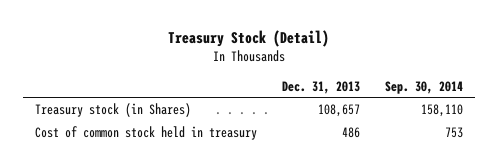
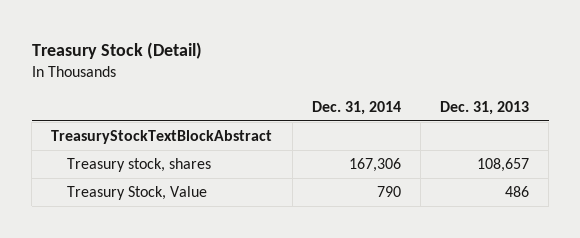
[384,80,463,94] Sep. 30, 2014 -> none
none -> [311,100,401,115] Dec. 31, 2014
none -> [51,130,273,145] TreasuryStockTextBlockAbstract
[35,102,192,117] Treasury stock (in Shares) -> [66,158,211,173] Treasury stock, shares
[35,125,258,140] Cost of common stock held in treasury -> [66,186,207,201] Treasury Stock, Value

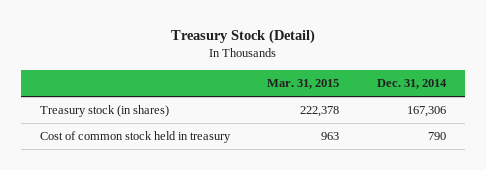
[439,100,529,115] Dec. 31, 2013 -> none
none -> [267,79,340,90] Mar. 31, 2015
[51,130,273,145] TreasuryStockTextBlockAbstract -> none
[66,158,211,173] Treasury stock, shares -> [39,105,169,118] Treasury stock (in shares)
[66,186,207,201] Treasury Stock, Value -> [39,131,231,144] Cost of common stock held in treasury

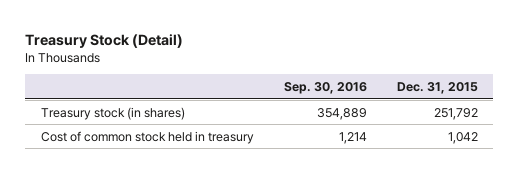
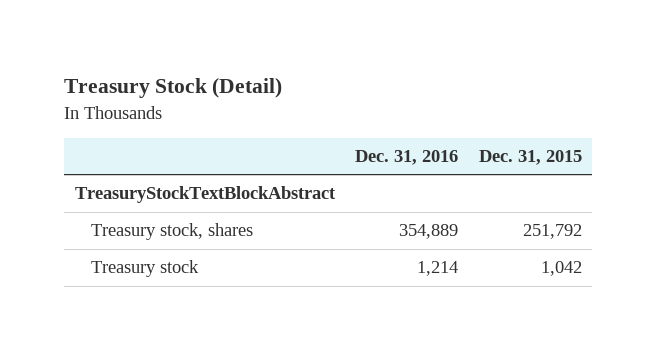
[283,81,367,94] Sep. 30, 2016 -> none
none -> [355,149,459,165] Dec. 31, 2016
none -> [74,186,336,204] TreasuryStockTextBlockAbstract
[40,106,185,120] Treasury stock (in shares) -> [91,223,254,241] Treasury stock, shares
[40,130,254,144] Cost of common stock held in treasury -> [91,260,200,278] Treasury stock

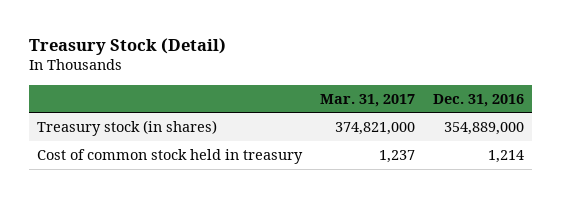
[479,149,583,165] Dec. 31, 2015 -> none
none -> [320,93,416,107] Mar. 31, 2017
[74,186,336,204] TreasuryStockTextBlockAbstract -> none
[91,223,254,241] Treasury stock, shares -> [37,120,218,137] Treasury stock (in shares)
[399,224,459,240] 354,889 -> [443,122,524,136] 354,889,000
[91,260,200,278] Treasury stock -> [37,149,304,165] Cost of common stock held in treasury

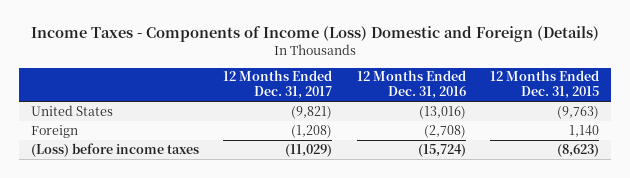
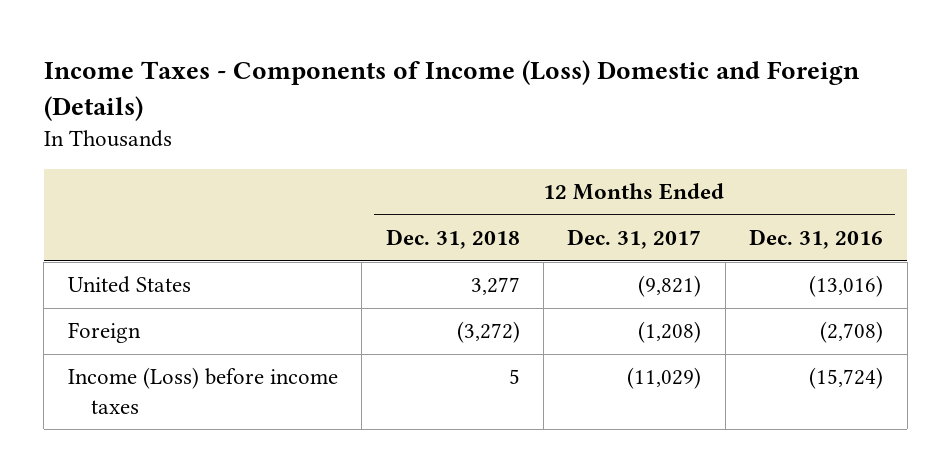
[490,70,600,100] 12 Months Ended Dec. 31, 2015 -> none
none -> [385,229,520,250] Dec. 31, 2018
[30,142,199,157] (Loss) before income taxes -> [67,367,338,414] Income (Loss) before income taxes

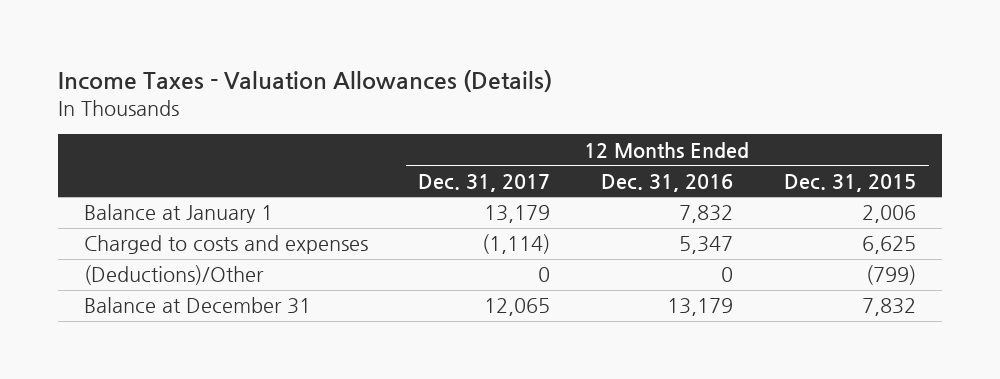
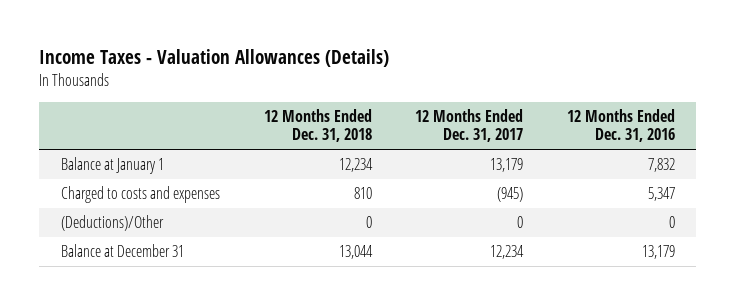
[784,173,917,192] Dec. 31, 2015 -> none
none -> [263,108,372,143] 12 Months Ended Dec. 31, 2018
[482,234,551,255] (1,114) -> [497,187,524,203] (945)
[484,298,551,317] 12,065 -> [490,245,525,260] 12,234

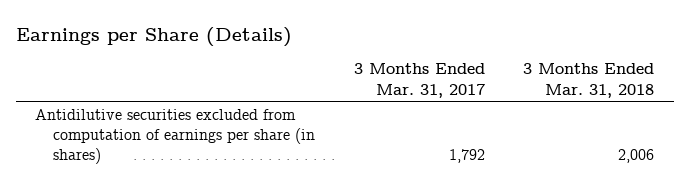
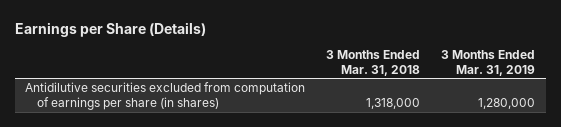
[353,63,485,98] 3 Months Ended Mar. 31, 2017 -> none
none -> [441,50,536,76] 3 Months Ended Mar. 31, 2019
[618,149,655,164] 2,006 -> [366,98,421,110] 1,318,000

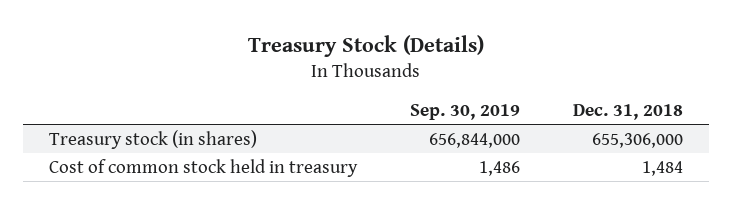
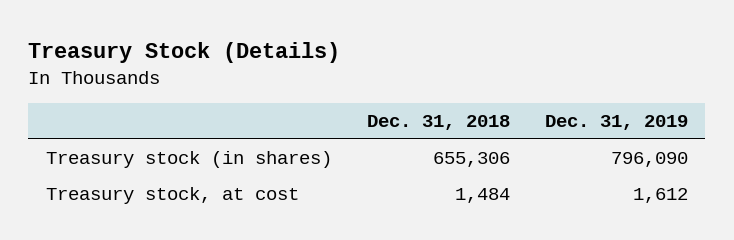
[410,104,521,121] Sep. 30, 2019 -> none
none -> [544,115,688,131] Dec. 31, 2019
[591,132,683,148] 655,306,000 -> [432,152,510,168] 655,306
[49,158,359,177] Cost of common stock held in treasury -> [45,187,299,205] Treasury stock, at cost

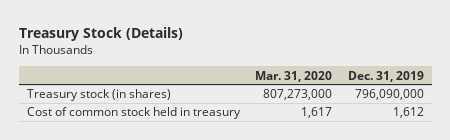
[366,115,510,131] Dec. 31, 2018 -> none
none -> [255,70,333,82] Mar. 31, 2020
[610,152,688,168] 796,090 -> [354,89,424,101] 796,090,000
[45,187,299,205] Treasury stock, at cost -> [26,107,241,120] Cost of common stock held in treasury

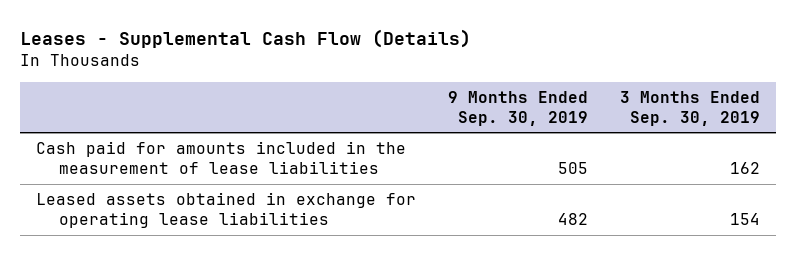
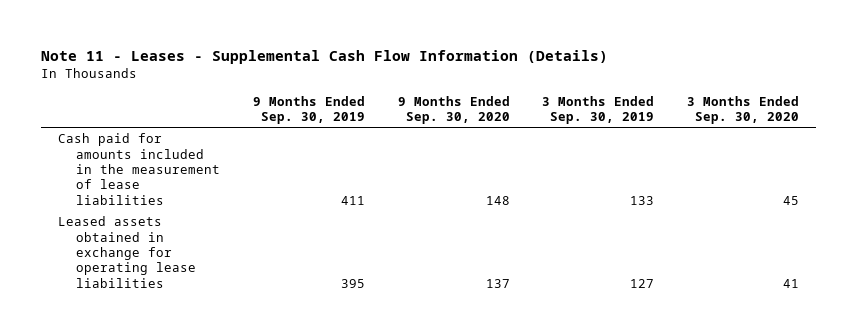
[19,28,471,48] Leases - Supplemental Cash Flow (Details) -> [41,49,609,64] Note 11 - Leases - Supplemental Cash Flow Information (Details)
none -> [397,95,510,124] 9 Months Ended Sep. 30, 2020
none -> [687,95,800,124] 3 Months Ended Sep. 30, 2020
[557,161,588,174] 505 -> [340,195,365,205] 411
[729,161,760,174] 162 -> [630,195,655,205] 133
[557,212,588,225] 482 -> [340,278,365,288] 395
[729,212,760,225] 154 -> [630,278,655,288] 127

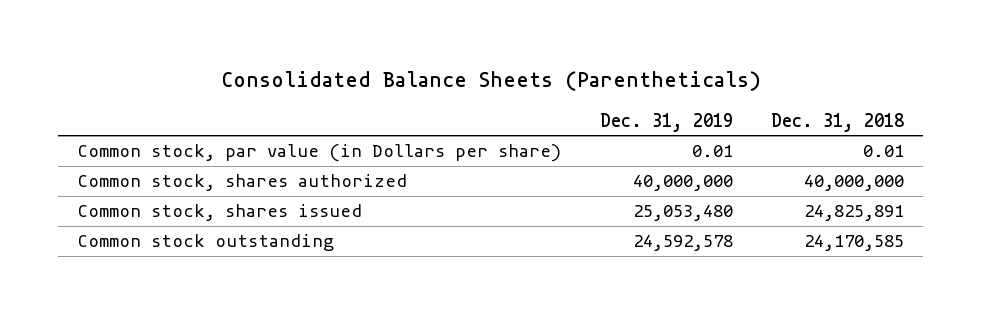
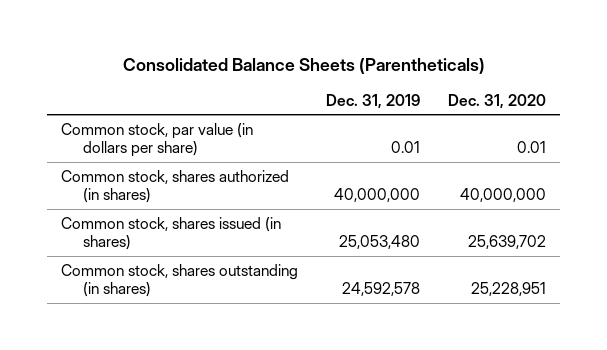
[770,112,904,132] Dec. 31, 2018 -> none
none -> [448,93,547,109] Dec. 31, 2020
[77,144,562,163] Common stock, par value (in Dollars per share) -> [61,122,254,158] Common stock, par value (in dollars per share)
[77,174,408,192] Common stock, shares authorized -> [61,169,290,204] Common stock, shares authorized (in shares)
[77,204,363,222] Common stock, shares issued -> [61,216,282,251] Common stock, shares issued (in shares)
[77,234,335,252] Common stock outstanding -> [61,263,299,298] Common stock, shares outstanding (in shares)

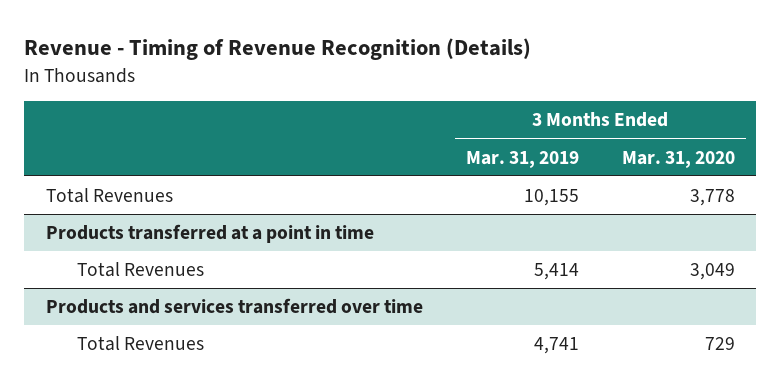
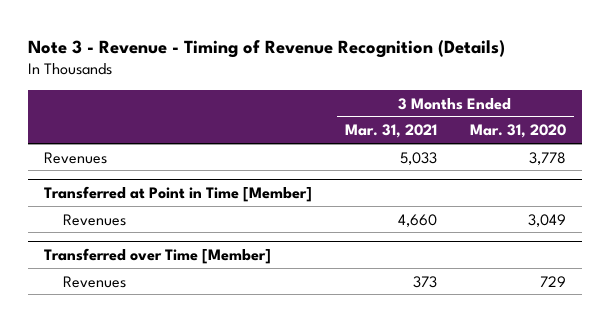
[24,37,532,60] Revenue - Timing of Revenue Recognition (Details) -> [27,39,505,58] Note 3 - Revenue - Timing of Revenue Recognition (Details)
[465,150,579,168] Mar. 31, 2019 -> none
none -> [344,124,437,139] Mar. 31, 2021
[45,188,173,204] Total Revenues -> [44,151,108,164] Revenues
[45,224,374,244] Products transferred at a point in time -> [44,186,313,203] Transferred at Point in Time [Member]
[77,262,205,278] Total Revenues -> [62,213,126,226] Revenues
[45,298,423,315] Products and services transferred over time -> [44,248,272,265] Transferred over Time [Member]
[77,336,205,352] Total Revenues -> [62,275,126,288] Revenues

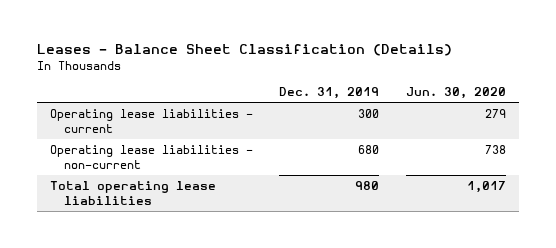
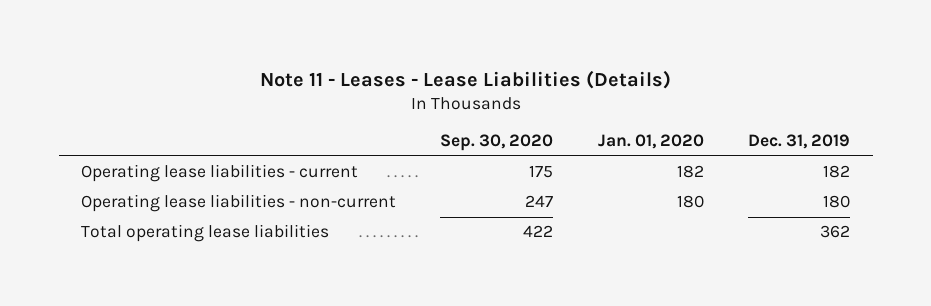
[36,44,452,57] Leases - Balance Sheet Classification (Details) -> [259,69,671,89] Note 11 - Leases - Lease Liabilities (Details)
[405,86,506,99] Jun. 30, 2020 -> none
none -> [440,134,554,152] Sep. 30, 2020
none -> [597,134,704,150] Jan. 01, 2020
[358,108,380,118] 300 -> [823,165,851,179] 182
[358,144,380,154] 680 -> [823,195,851,209] 180
[355,180,380,190] 980 -> [820,225,851,239] 362

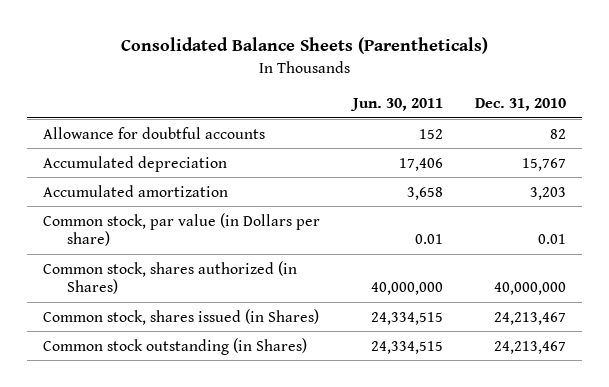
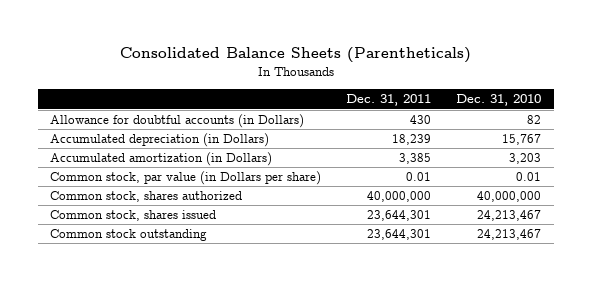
[349,98,443,112] Jun. 30, 2011 -> none
none -> [346,94,432,107] Dec. 31, 2011
[43,126,266,139] Allowance for doubtful accounts -> [50,114,305,129] Allowance for doubtful accounts (in Dollars)
[43,155,228,172] Accumulated depreciation -> [50,133,270,148] Accumulated depreciation (in Dollars)
[43,184,229,197] Accumulated amortization -> [50,152,273,167] Accumulated amortization (in Dollars)
[43,260,298,295] Common stock, shares authorized (in Shares) -> [50,191,243,203] Common stock, shares authorized
[43,308,320,325] Common stock, shares issued (in Shares) -> [50,210,217,222] Common stock, shares issued
[43,337,308,355] Common stock outstanding (in Shares) -> [50,229,208,242] Common stock outstanding

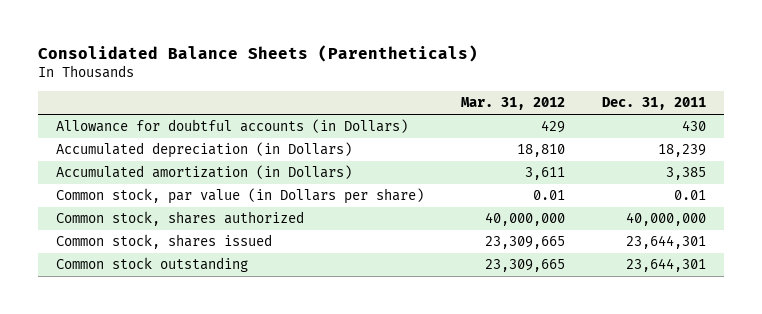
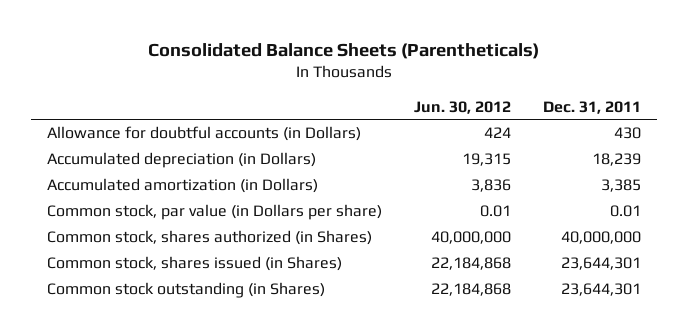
[461,97,566,111] Mar. 31, 2012 -> none
none -> [414,100,512,114] Jun. 30, 2012
[56,211,305,227] Common stock, shares authorized -> [47,230,373,246] Common stock, shares authorized (in Shares)
[56,234,273,250] Common stock, shares issued -> [47,256,343,272] Common stock, shares issued (in Shares)
[56,257,249,273] Common stock outstanding -> [47,282,326,299] Common stock outstanding (in Shares)

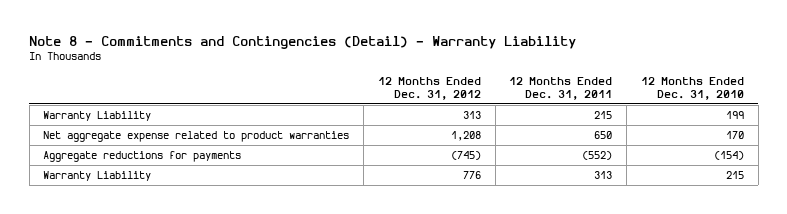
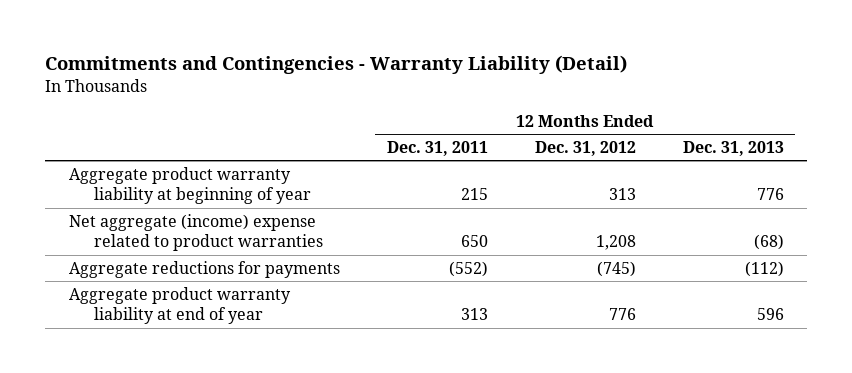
[29,35,577,49] Note 8 - Commitments and Contingencies (Detail) - Warranty Liability -> [44,54,627,74] Commitments and Contingencies - Warranty Liability (Detail)
[640,76,744,100] 12 Months Ended Dec. 31, 2010 -> none
none -> [682,141,784,157] Dec. 31, 2013
[43,111,152,122] Warranty Liability -> [68,166,311,205] Aggregate product warranty liability at beginning of year
[43,131,350,143] Net aggregate expense related to product warranties -> [68,213,323,252] Net aggregate (income) expense related to product warranties
[43,171,152,182] Warranty Liability -> [68,286,291,325] Aggregate product warranty liability at end of year

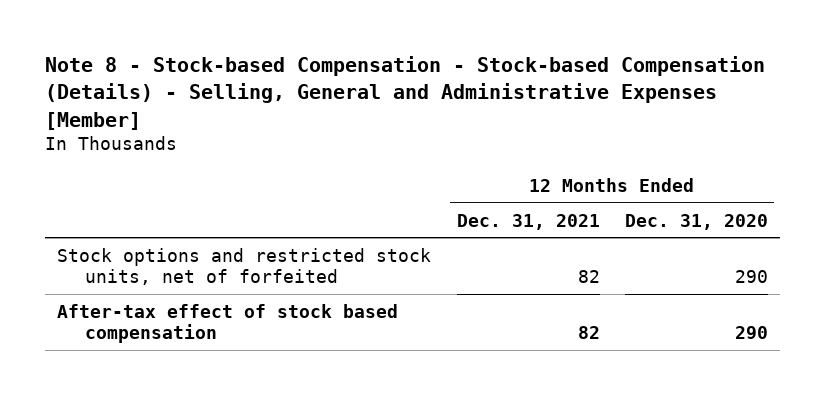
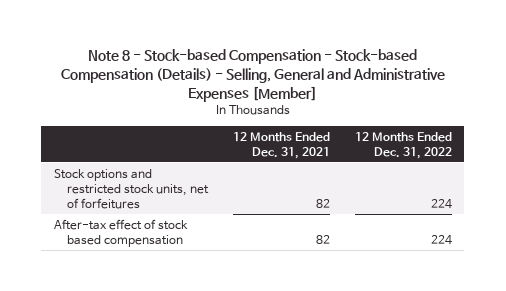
[624,213,768,230] Dec. 31, 2020 -> none
none -> [354,131,452,159] 12 Months Ended Dec. 31, 2022
[57,247,432,285] Stock options and restricted stock units, net of forfeited -> [53,168,210,210] Stock options and restricted stock units, net of forfeitures

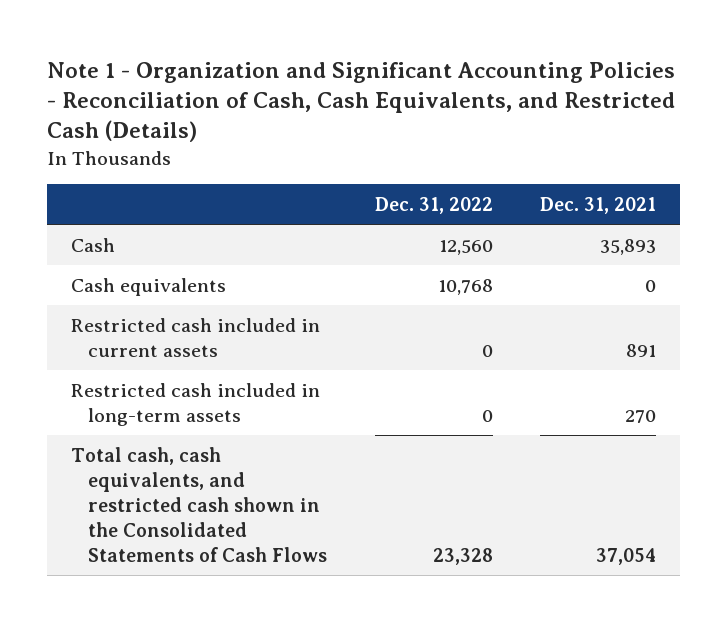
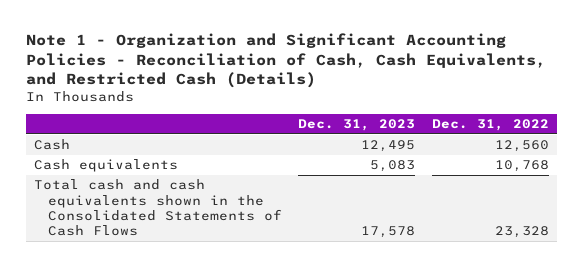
[540,196,657,214] Dec. 31, 2021 -> none
none -> [298,119,416,132] Dec. 31, 2023
[71,317,321,357] Restricted cash included in current assets -> none
[71,382,321,426] Restricted cash included in long-term assets -> none
[71,446,327,563] Total cash, cash equivalents, and restricted cash shown in the Consolidated Statements of Cash Flows -> [33,179,282,236] Total cash and cash equivalents shown in the Consolidated Statements of Cash Flows

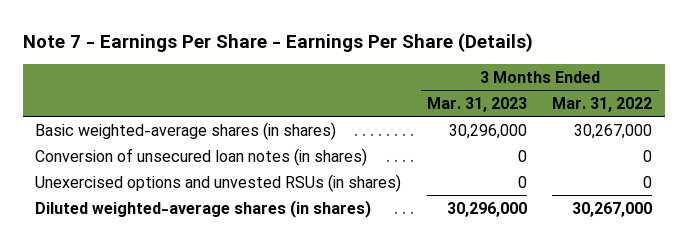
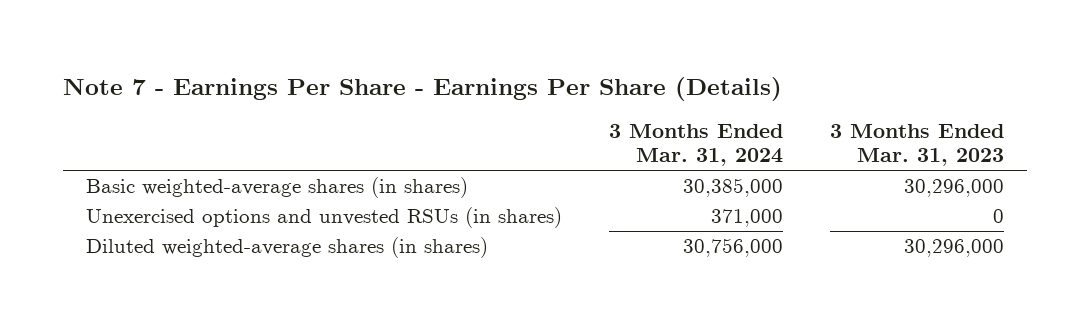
[552,96,653,112] Mar. 31, 2022 -> none
none -> [608,123,783,167] 3 Months Ended Mar. 31, 2024
[35,147,368,166] Conversion of unsecured loan notes (in shares) -> none

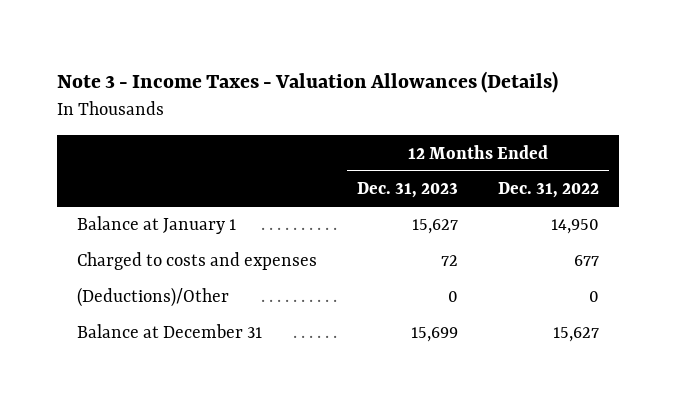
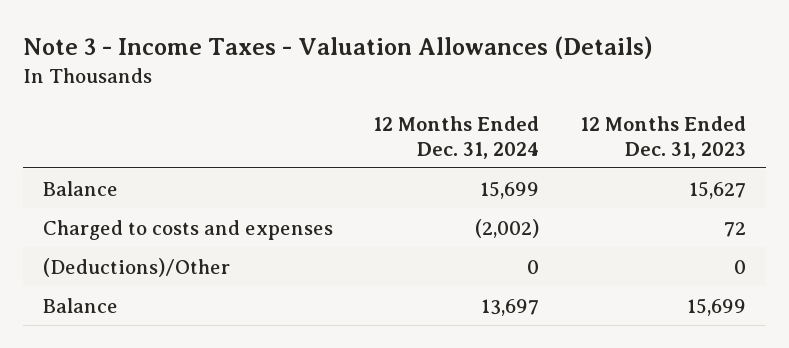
[497,182,599,199] Dec. 31, 2022 -> none
none -> [373,115,540,159] 12 Months Ended Dec. 31, 2024
[76,216,236,235] Balance at January 1 -> [43,180,119,196] Balance
[76,324,262,339] Balance at December 31 -> [43,297,119,313] Balance

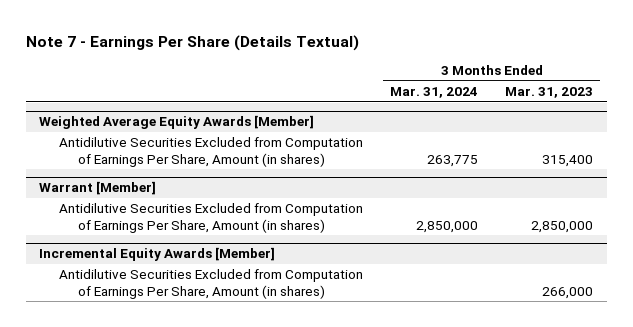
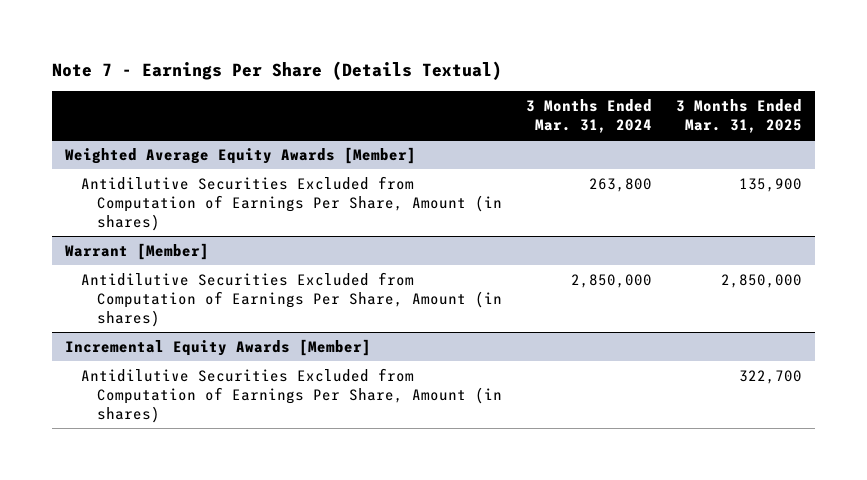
[505,87,594,99] Mar. 31, 2023 -> none
none -> [676,99,803,134] 3 Months Ended Mar. 31, 2025
[427,154,479,167] 263,775 -> [588,177,652,192] 263,800

